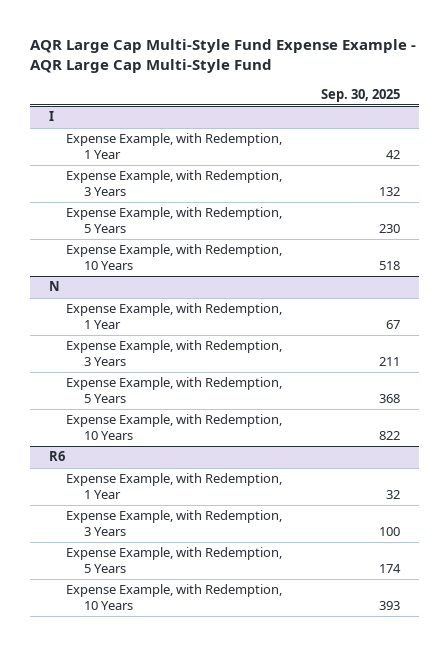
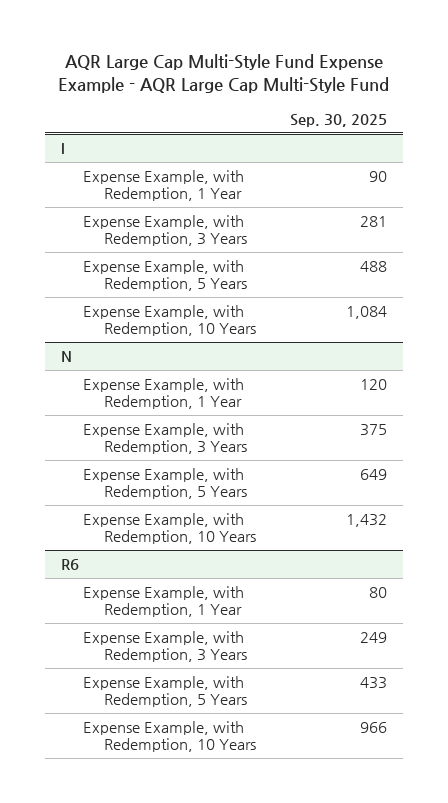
[385,150,400,160] 42 -> [368,171,387,183] 90
[378,187,400,197] 132 -> [359,216,387,228] 281
[378,224,400,234] 230 -> [359,261,387,273] 488
[378,261,400,271] 518 -> [345,306,387,320] 1,084
[385,320,400,330] 67 -> [359,379,387,391] 120
[378,357,400,367] 211 -> [359,424,387,437] 375
[378,394,400,404] 368 -> [359,469,387,481] 649
[378,431,400,441] 822 -> [345,514,387,528] 1,432
[385,490,400,500] 32 -> [368,587,387,599] 80
[378,527,400,537] 100 -> [359,632,387,644] 249
[378,564,401,574] 174 -> [359,677,387,690] 433
[378,601,400,611] 393 -> [359,722,387,734] 966

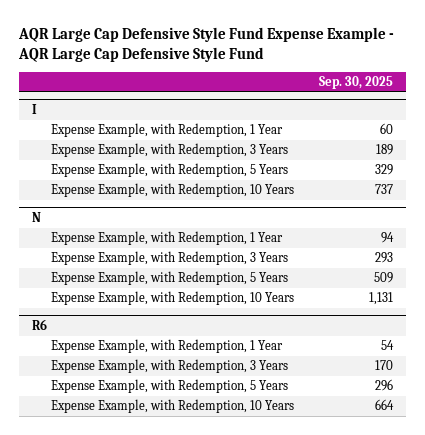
[58,54,390,94] AQR Large Cap Multi-Style Fund Expense Example - AQR Large Cap Multi-Style Fund -> [17,26,394,62] AQR Large Cap Defensive Style Fund Expense Example - AQR Large Cap Defensive Style Fund
[368,171,387,183] 90 -> [380,123,394,135] 60
[359,216,387,228] 281 -> [376,144,394,156] 189
[359,261,387,273] 488 -> [375,164,394,176] 329
[345,306,387,320] 1,084 -> [375,184,394,195] 737
[359,379,387,391] 120 -> [381,232,395,244] 94
[359,424,387,437] 375 -> [375,252,394,264] 293
[359,469,387,481] 649 -> [374,272,394,284] 509
[345,514,387,528] 1,432 -> [369,292,394,306] 1,131
[368,587,387,599] 80 -> [381,340,395,351] 54
[359,632,387,644] 249 -> [375,360,394,371] 170
[359,677,387,690] 433 -> [375,379,394,392] 296
[359,722,387,734] 966 -> [375,399,395,411] 664

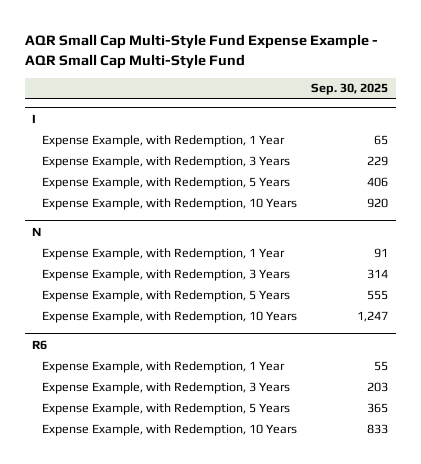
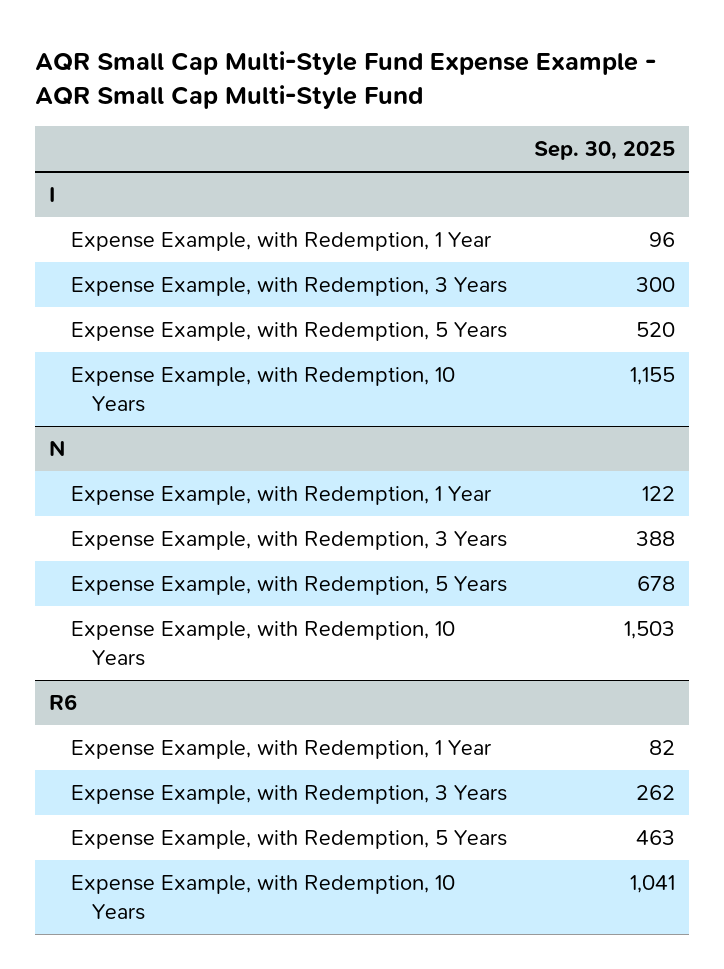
[374,134,389,145] 65 -> [649,232,676,248] 96
[367,155,389,166] 229 -> [636,277,676,293] 300
[367,176,389,187] 406 -> [636,322,676,338] 520
[367,197,389,208] 920 -> [630,367,676,386] 1,155
[374,247,389,258] 91 -> [642,486,676,502] 122
[367,268,389,279] 314 -> [636,531,676,547] 388
[367,289,389,300] 555 -> [637,576,676,592] 678
[357,310,389,322] 1,247 -> [624,621,676,640] 1,503
[374,360,389,371] 55 -> [649,740,676,756] 82
[367,381,389,392] 203 -> [636,785,676,801] 262
[367,402,389,413] 365 -> [636,830,676,846] 463
[367,423,389,434] 833 -> [630,875,676,894] 1,041

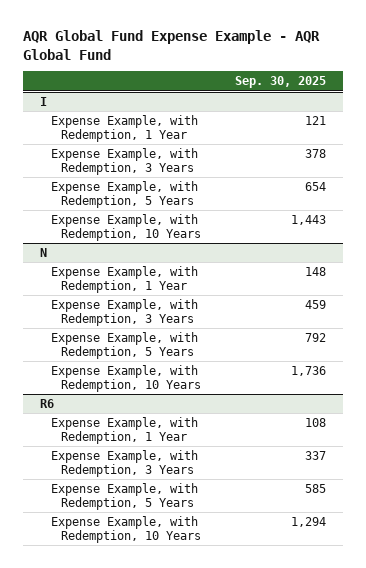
[35,50,657,109] AQR Small Cap Multi-Style Fund Expense Example - AQR Small Cap Multi-Style Fund -> [23,30,321,60] AQR Global Fund Expense Example - AQR Global Fund
[649,232,676,248] 96 -> [305,115,327,125] 121
[636,277,676,293] 300 -> [305,148,327,158] 378
[636,322,676,338] 520 -> [305,181,327,191] 654
[630,367,676,386] 1,155 -> [291,214,327,225] 1,443
[642,486,676,502] 122 -> [305,266,327,276] 148
[636,531,676,547] 388 -> [305,299,327,309] 459
[637,576,676,592] 678 -> [305,332,327,342] 792
[624,621,676,640] 1,503 -> [291,365,327,376] 1,736
[649,740,676,756] 82 -> [305,417,327,427] 108
[636,785,676,801] 262 -> [305,450,327,460] 337
[636,830,676,846] 463 -> [305,483,327,493] 585
[630,875,676,894] 1,041 -> [291,516,327,527] 1,294

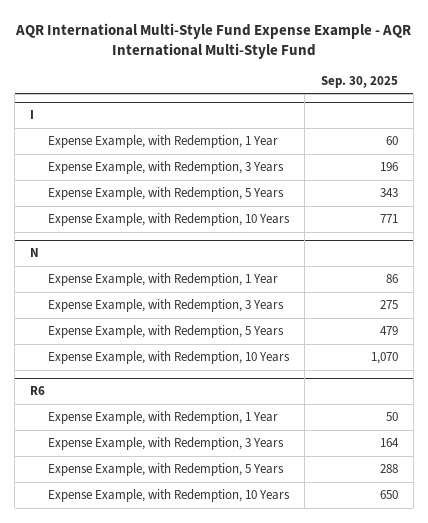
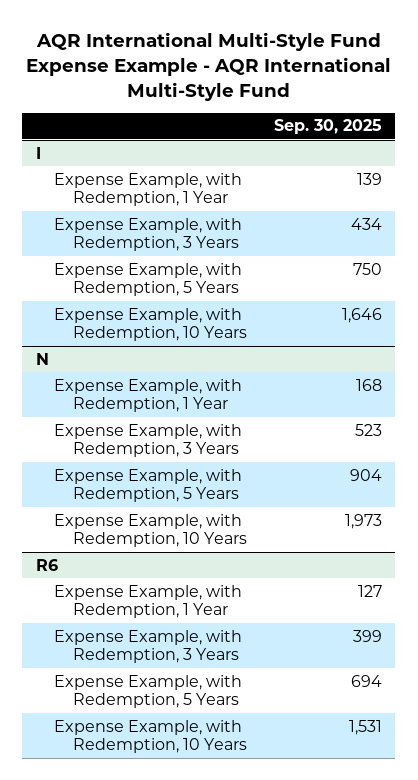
[385,136,398,146] 60 -> [356,172,382,185] 139
[379,162,398,172] 196 -> [350,217,382,230] 434
[379,188,398,198] 343 -> [352,262,382,275] 750
[379,214,398,224] 771 -> [341,307,382,323] 1,646
[385,274,398,284] 86 -> [355,378,382,391] 168
[379,300,398,310] 275 -> [354,423,382,436] 523
[379,326,398,336] 479 -> [349,468,382,481] 904
[370,352,398,365] 1,070 -> [344,513,382,529] 1,973
[385,412,398,422] 50 -> [357,584,382,597] 127
[379,438,399,448] 164 -> [352,629,382,642] 399
[379,464,398,474] 288 -> [350,674,382,687] 694
[379,490,398,500] 650 -> [348,719,382,735] 1,531

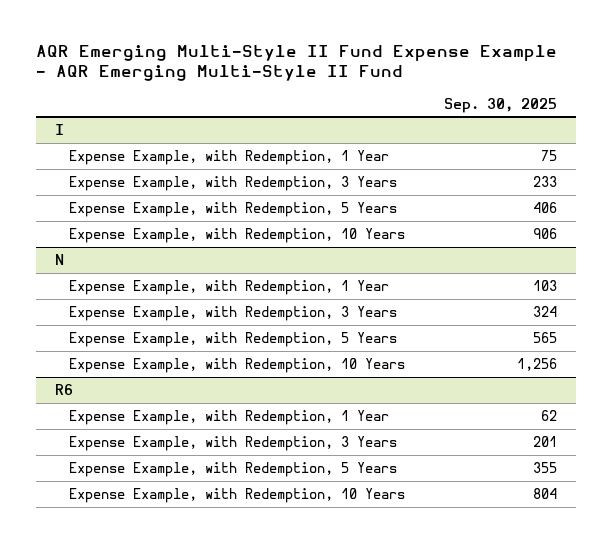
[25,31,391,101] AQR International Multi-Style Fund Expense Example - AQR International Multi-Style Fund -> [35,44,557,82] AQR Emerging Multi-Style II Fund Expense Example - AQR Emerging Multi-Style II Fund
[356,172,382,185] 139 -> [540,149,557,161] 75
[350,217,382,230] 434 -> [532,175,557,187] 233
[352,262,382,275] 750 -> [532,201,557,213] 406
[341,307,382,323] 1,646 -> [532,227,557,239] 906
[355,378,382,391] 168 -> [532,279,557,291] 103
[354,423,382,436] 523 -> [532,305,557,317] 324
[349,468,382,481] 904 -> [532,331,557,343] 565
[344,513,382,529] 1,973 -> [516,357,557,371] 1,256
[357,584,382,597] 127 -> [540,409,557,421] 62
[352,629,382,642] 399 -> [532,435,557,447] 201
[350,674,382,687] 694 -> [532,461,557,473] 355
[348,719,382,735] 1,531 -> [532,487,557,499] 804

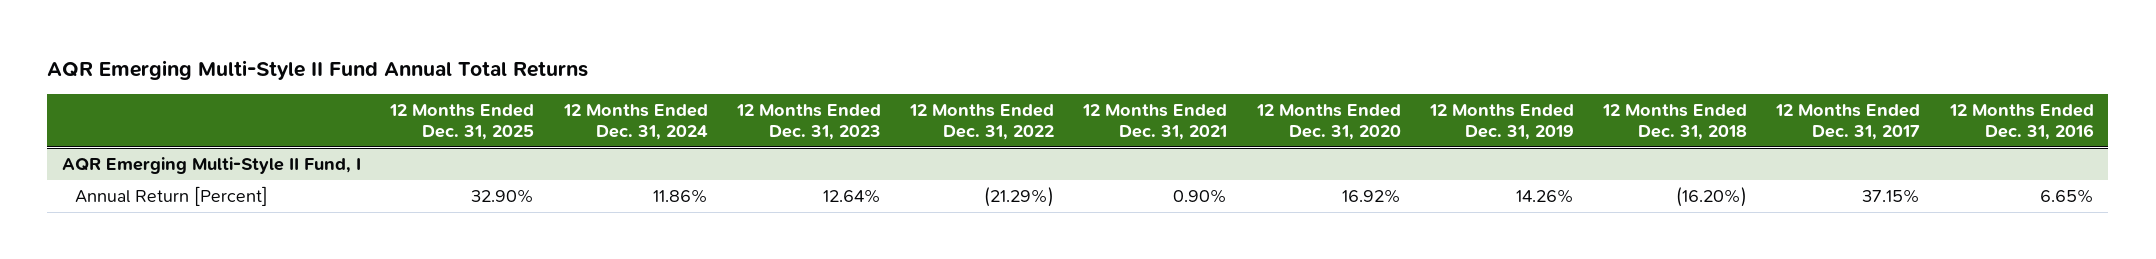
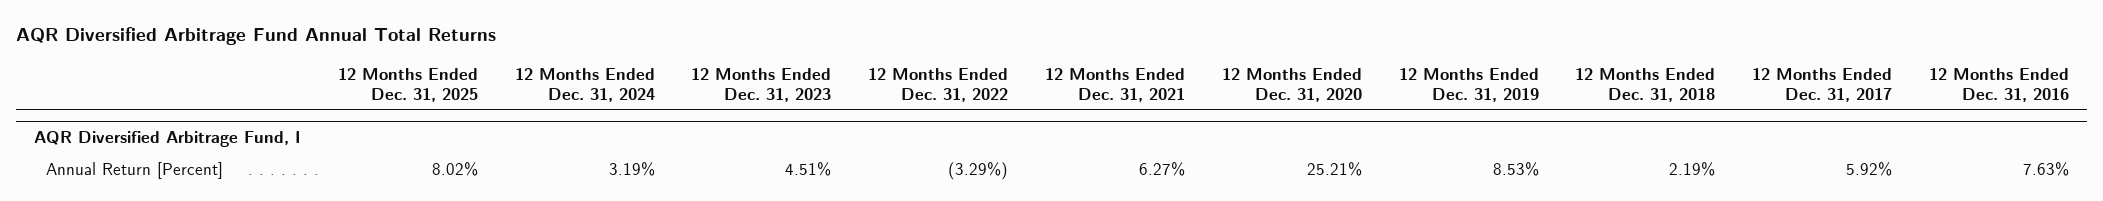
[47,59,589,80] AQR Emerging Multi-Style II Fund Annual Total Returns -> [15,27,496,46] AQR Diversified Arbitrage Fund Annual Total Returns
[61,157,361,175] AQR Emerging Multi-Style II Fund, I -> none
none -> [33,130,301,147] AQR Diversified Arbitrage Fund, I
[471,189,535,204] 32.90% -> [431,161,478,176] 8.02%
[652,189,708,204] 11.86% -> [608,161,655,176] 3.19%
[822,189,881,204] 12.64% -> [785,161,832,176] 4.51%
[984,187,1055,208] (21.29%) -> [948,161,1009,180] (3.29%)
[1173,189,1228,204] 0.90% -> [1138,161,1185,176] 6.27%
[1341,189,1401,204] 16.92% -> [1306,161,1362,176] 25.21%
[1515,189,1574,204] 14.26% -> [1492,161,1539,176] 8.53%
[1676,187,1748,208] (16.20%) -> [1669,161,1716,176] 2.19%
[1862,189,1921,204] 37.15% -> [1846,161,1893,176] 5.92%
[2039,189,2094,204] 6.65% -> [2023,161,2070,176] 7.63%

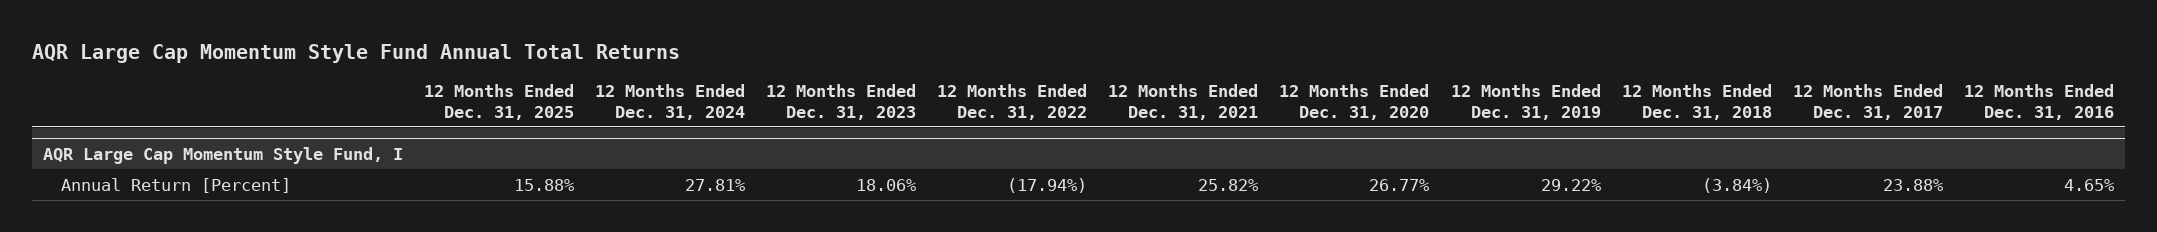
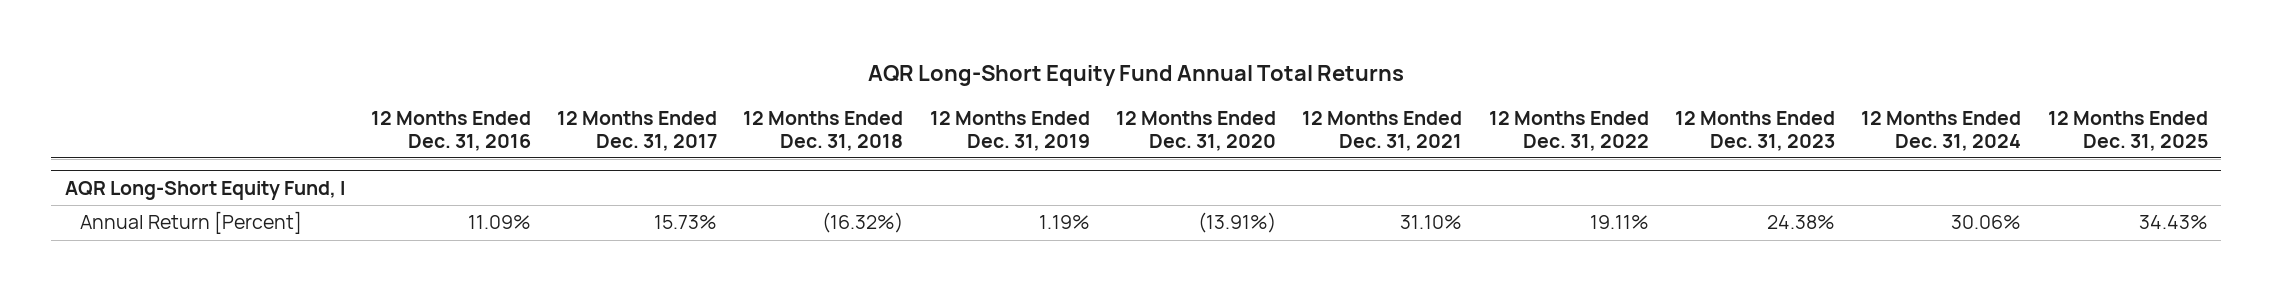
[32,43,681,63] AQR Large Cap Momentum Style Fund Annual Total Returns -> [868,65,1405,87] AQR Long-Short Equity Fund Annual Total Returns
[42,146,403,164] AQR Large Cap Momentum Style Fund, I -> none
none -> [64,180,345,200] AQR Long-Short Equity Fund, I
[513,178,574,191] 15.88% -> [2138,215,2208,230] 34.43%
[684,178,745,191] 27.81% -> [1951,215,2022,230] 30.06%
[855,178,916,191] 18.06% -> [1766,215,1835,230] 24.38%
[1007,177,1088,193] (17.94%) -> [1589,215,1649,230] 19.11%
[1198,178,1259,191] 25.82% -> [1400,215,1463,230] 31.10%
[1369,178,1430,191] 26.77% -> [1198,212,1277,234] (13.91%)
[1540,178,1601,191] 29.22% -> [1038,215,1090,230] 1.19%
[1701,177,1772,193] (3.84%) -> [822,212,904,234] (16.32%)
[1882,178,1943,191] 23.88% -> [654,215,718,230] 15.73%
[2063,178,2114,191] 4.65% -> [467,215,531,230] 11.09%

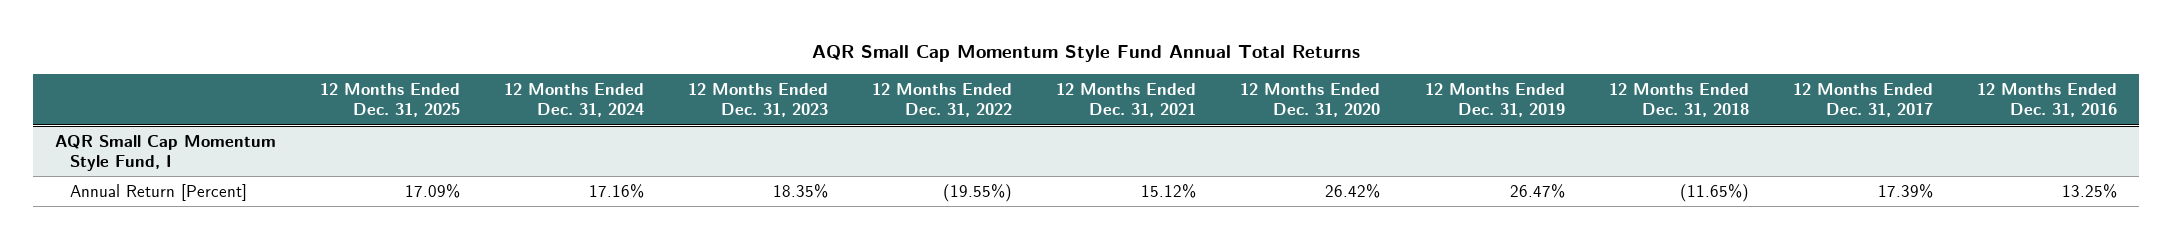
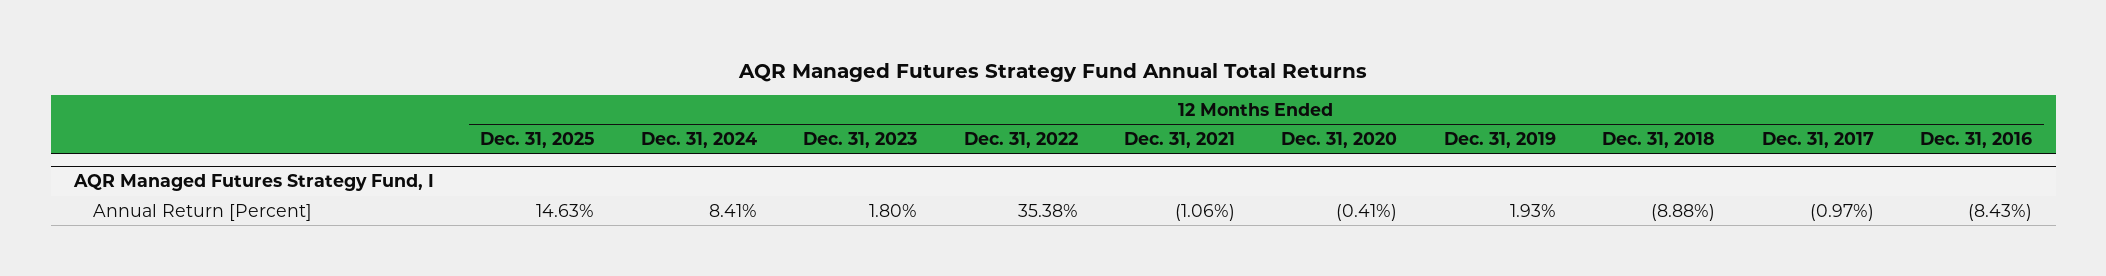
[811,45,1360,63] AQR Small Cap Momentum Style Fund Annual Total Returns -> [738,62,1368,82] AQR Managed Futures Strategy Fund Annual Total Returns
[54,134,276,171] AQR Small Cap Momentum Style Fund, I -> none
none -> [72,174,434,192] AQR Managed Futures Strategy Fund, I
[404,183,460,198] 17.09% -> [536,203,595,217] 14.63%
[588,183,644,198] 17.16% -> [708,203,757,217] 8.41%
[773,183,829,198] 18.35% -> [869,203,918,217] 1.80%
[943,183,1013,202] (19.55%) -> [1017,203,1078,217] 35.38%
[1141,183,1197,198] 15.12% -> [1175,203,1236,221] (1.06%)
[1325,183,1381,198] 26.42% -> [1336,203,1398,221] (0.41%)
[1509,183,1565,198] 26.47% -> [1509,203,1556,217] 1.93%
[1679,183,1749,202] (11.65%) -> [1651,203,1716,221] (8.88%)
[1877,183,1933,198] 17.39% -> [1809,203,1874,221] (0.97%)
[2061,183,2117,198] 13.25% -> [1968,203,2033,221] (8.43%)

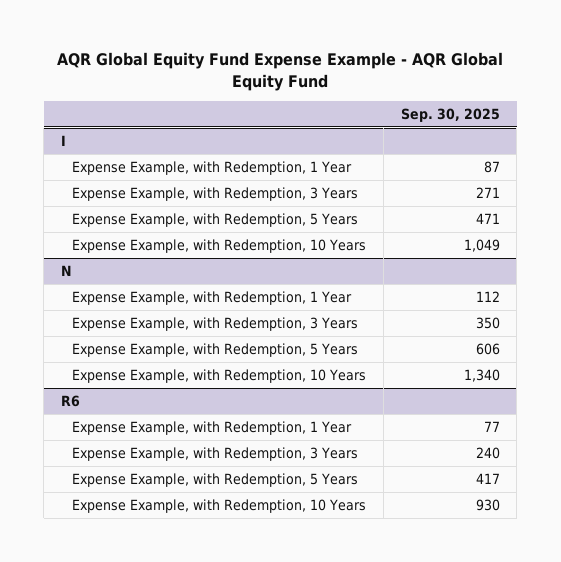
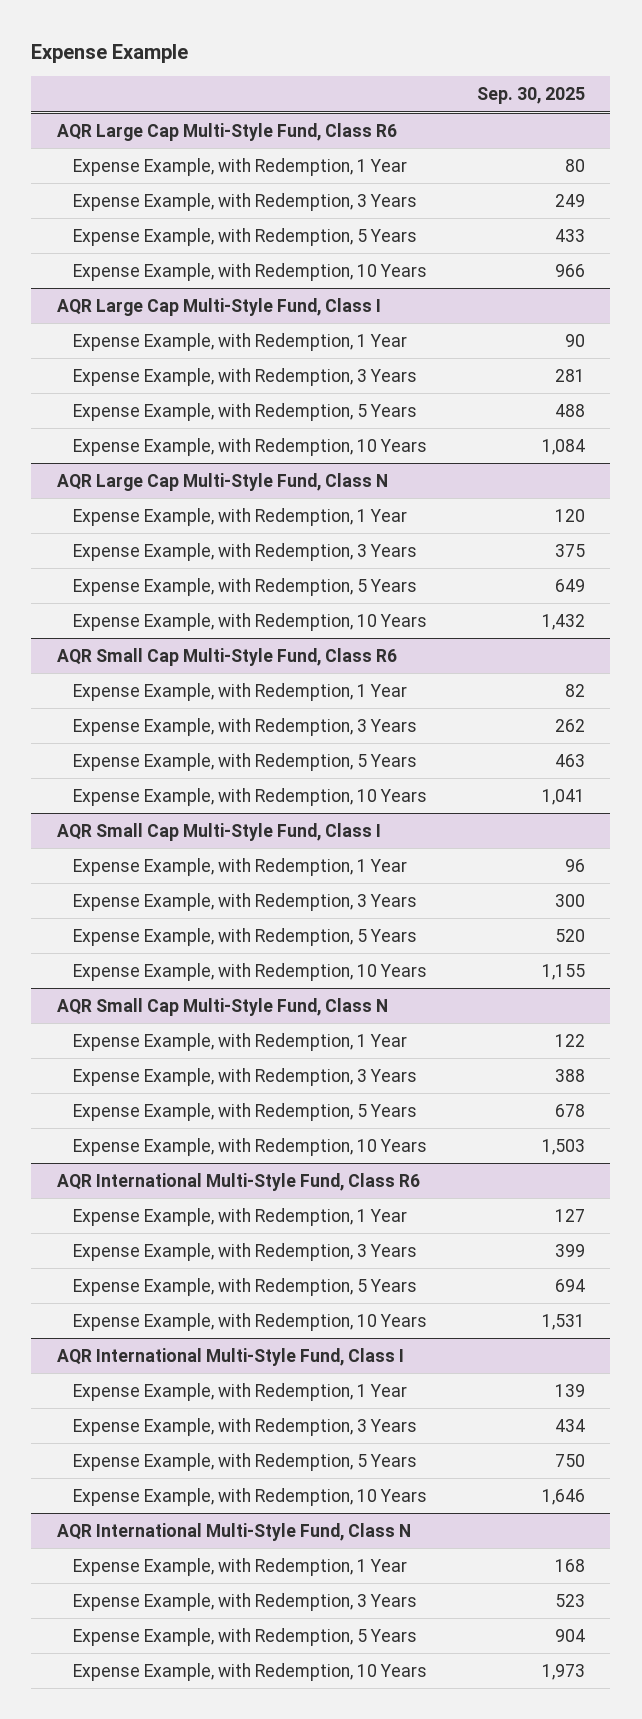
[57,52,504,91] AQR Global Equity Fund Expense Example - AQR Global Equity Fund -> [31,43,189,63] Expense Example
[61,135,67,147] I -> none
[61,265,73,277] N -> none
[61,395,81,408] R6 -> none
none -> [56,122,397,141] AQR Large Cap Multi-Style Fund, Class R6
[483,161,500,174] 87 -> [565,158,586,172] 80
[475,187,500,199] 271 -> [555,193,586,207] 249
[475,213,500,225] 471 -> [555,228,586,242] 433
[463,239,500,253] 1,049 -> [555,263,586,277] 966
none -> [56,297,381,316] AQR Large Cap Multi-Style Fund, Class I
[475,291,500,303] 112 -> [565,333,586,347] 90
[475,317,500,330] 350 -> [555,368,586,382] 281
[475,343,500,356] 606 -> [555,403,586,417] 488
[463,369,500,383] 1,340 -> [542,438,586,455] 1,084
none -> [56,472,388,491] AQR Large Cap Multi-Style Fund, Class N
[483,421,500,433] 77 -> [555,508,586,522] 120
[475,447,500,460] 240 -> [555,543,586,557] 375
[475,473,500,485] 417 -> [555,578,586,592] 649
[475,499,500,512] 930 -> [542,613,586,630] 1,432
none -> [56,647,397,666] AQR Small Cap Multi-Style Fund, Class R6
none -> [72,682,407,701] Expense Example, with Redemption, 1 Year
none -> [72,717,417,736] Expense Example, with Redemption, 3 Years
none -> [72,752,417,771] Expense Example, with Redemption, 5 Years
none -> [72,787,427,806] Expense Example, with Redemption, 10 Years
none -> [56,822,381,841] AQR Small Cap Multi-Style Fund, Class I
none -> [72,857,407,876] Expense Example, with Redemption, 1 Year
none -> [72,892,417,911] Expense Example, with Redemption, 3 Years
none -> [72,927,417,946] Expense Example, with Redemption, 5 Years
none -> [72,962,427,981] Expense Example, with Redemption, 10 Years
none -> [56,997,388,1016] AQR Small Cap Multi-Style Fund, Class N
none -> [72,1032,407,1051] Expense Example, with Redemption, 1 Year
none -> [72,1067,417,1086] Expense Example, with Redemption, 3 Years
none -> [72,1102,417,1121] Expense Example, with Redemption, 5 Years
none -> [72,1137,427,1156] Expense Example, with Redemption, 10 Years
none -> [56,1172,420,1191] AQR International Multi-Style Fund, Class R6
none -> [72,1207,407,1226] Expense Example, with Redemption, 1 Year
none -> [72,1242,417,1261] Expense Example, with Redemption, 3 Years
none -> [72,1277,417,1296] Expense Example, with Redemption, 5 Years
none -> [72,1312,427,1331] Expense Example, with Redemption, 10 Years
none -> [56,1347,404,1366] AQR International Multi-Style Fund, Class I
none -> [72,1382,407,1401] Expense Example, with Redemption, 1 Year
none -> [72,1417,417,1436] Expense Example, with Redemption, 3 Years
none -> [72,1452,417,1471] Expense Example, with Redemption, 5 Years
none -> [72,1487,427,1506] Expense Example, with Redemption, 10 Years
none -> [56,1522,411,1541] AQR International Multi-Style Fund, Class N
none -> [72,1557,407,1576] Expense Example, with Redemption, 1 Year
none -> [72,1592,417,1611] Expense Example, with Redemption, 3 Years
none -> [72,1627,417,1646] Expense Example, with Redemption, 5 Years
none -> [72,1662,427,1681] Expense Example, with Redemption, 10 Years

